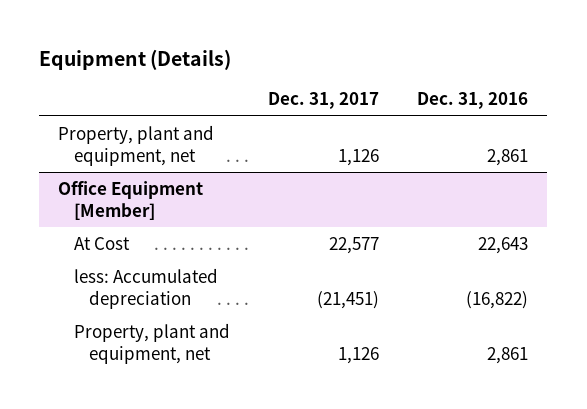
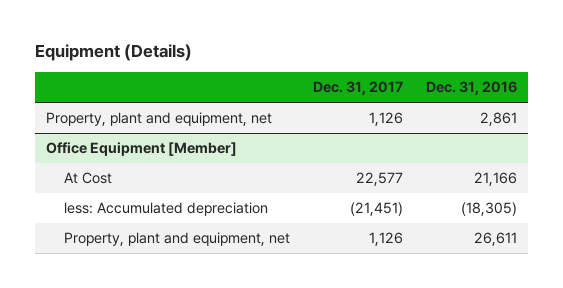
[478,236,529,254] 22,643 -> [473,172,517,187] 21,166
[466,290,529,309] (16,822) -> [460,202,517,217] (18,305)
[487,346,529,364] 2,861 -> [473,232,517,247] 26,611

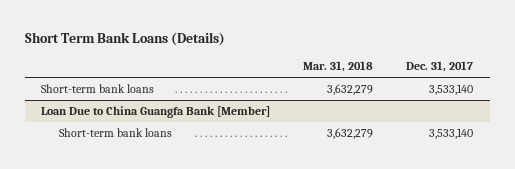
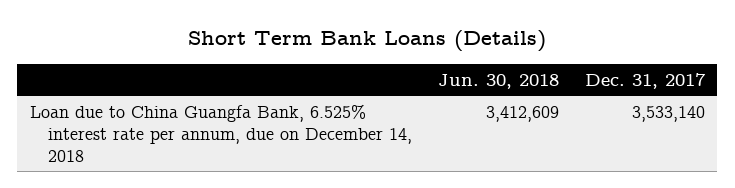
[303,61,374,73] Mar. 31, 2018 -> none
none -> [437,73,559,89] Jun. 30, 2018
[41,106,271,119] Loan Due to China Guangfa Bank [Member] -> none
[58,128,172,138] Short-term bank loans -> none
[41,84,155,94] Short-term bank loans -> [30,103,412,162] Loan due to China Guangfa Bank, 6.525% interest rate per annum, due on December 14, 2018

